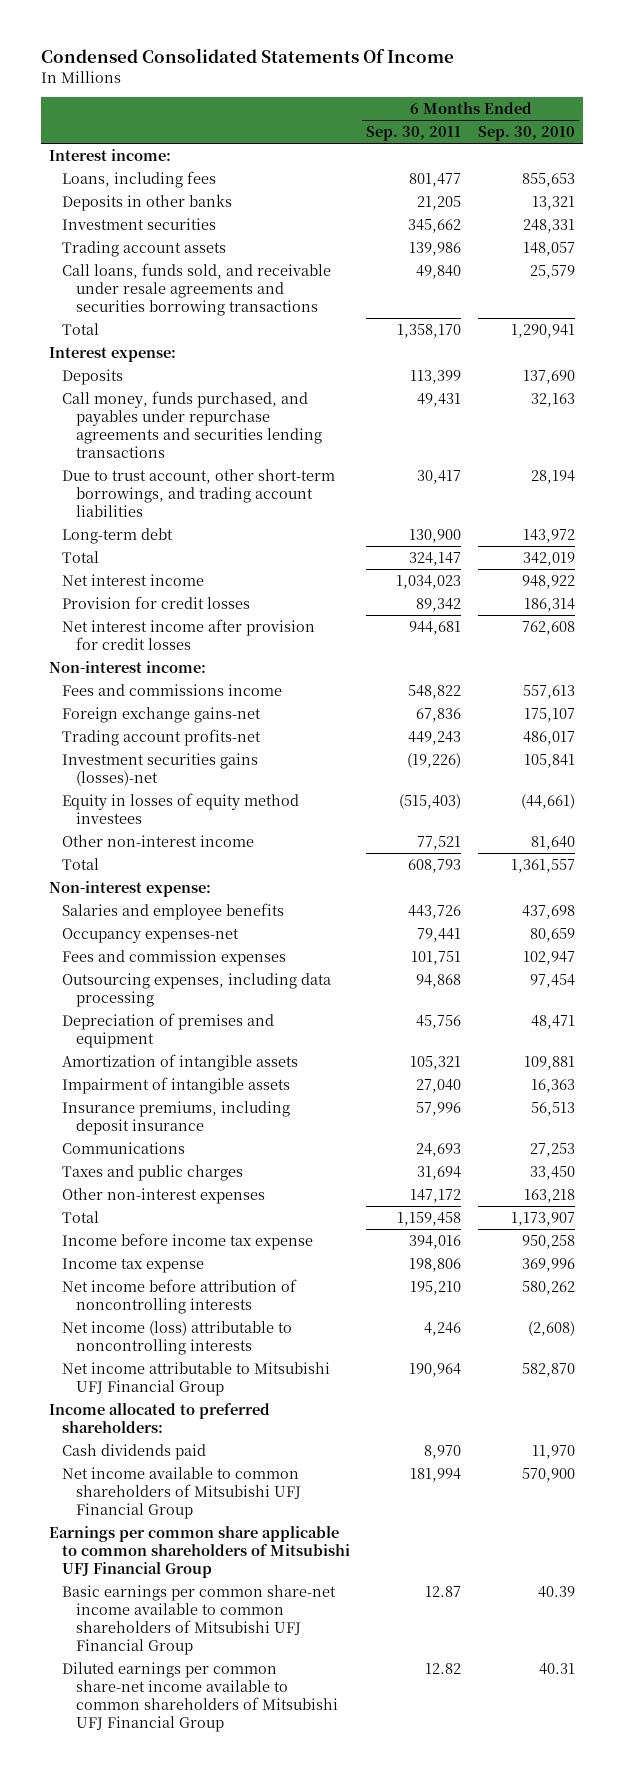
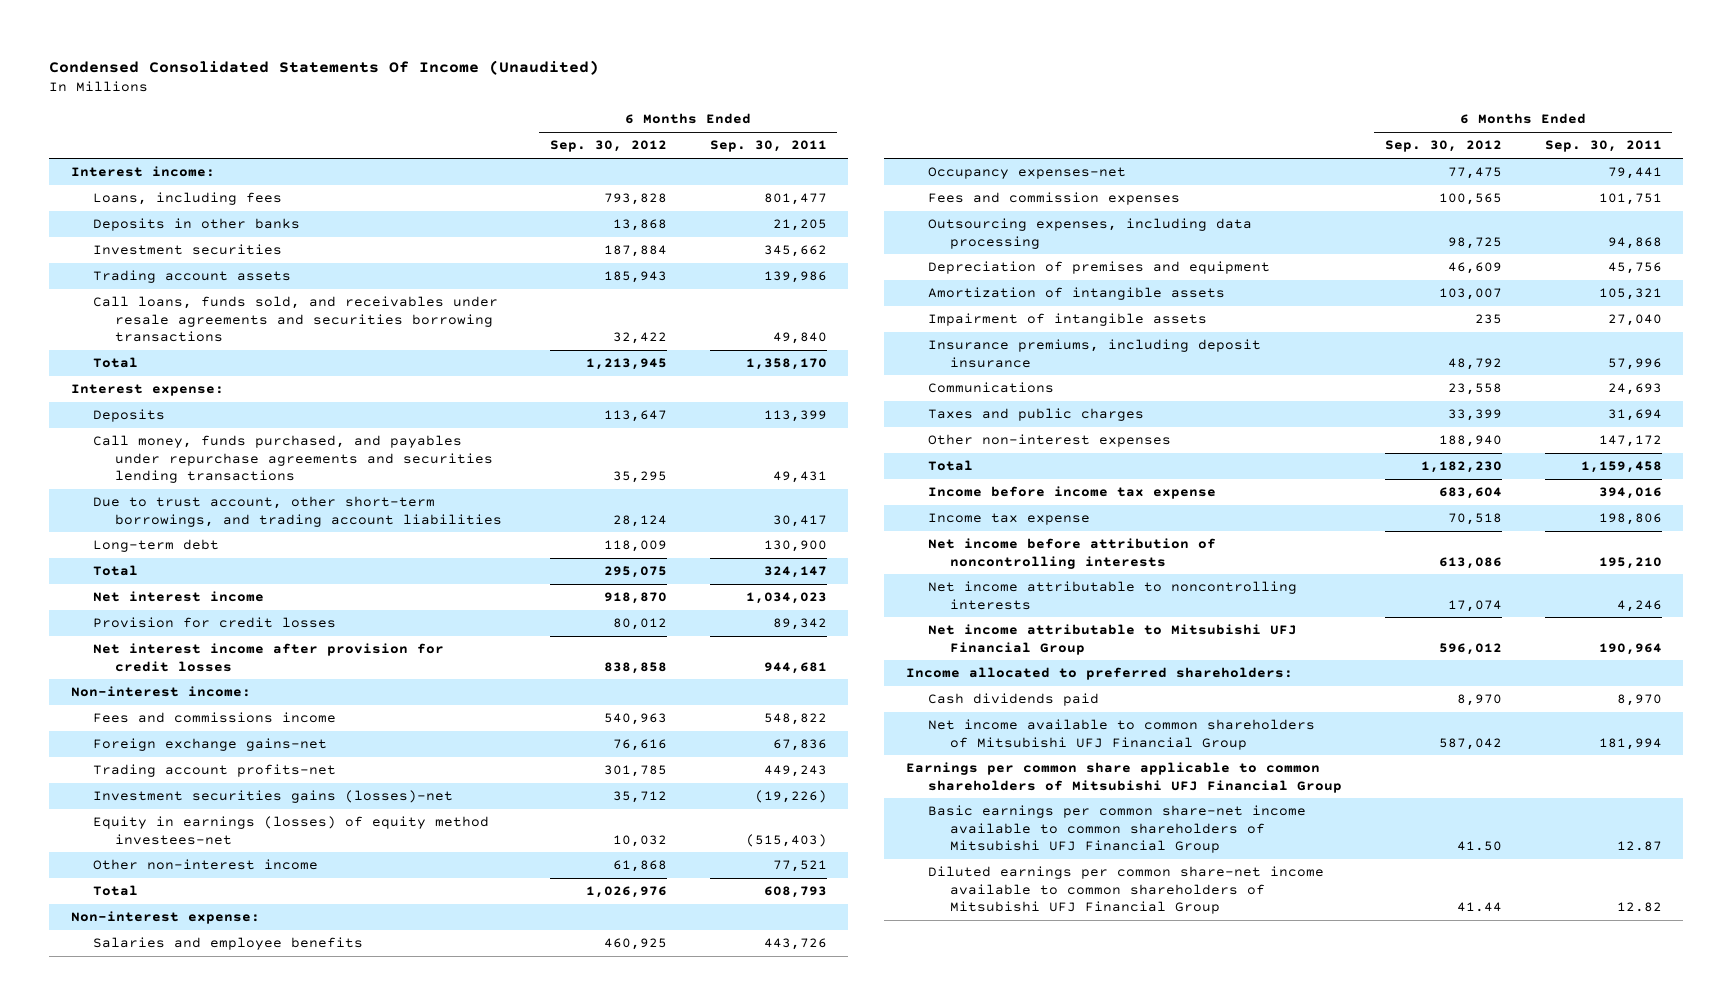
[40,48,454,64] Condensed Consolidated Statements Of Income -> [49,59,600,75] Condensed Consolidated Statements Of Income (Unaudited)
[477,126,575,142] Sep. 30, 2010 -> none
none -> [549,140,667,153] Sep. 30, 2012
[62,262,332,316] Call loans, funds sold, and receivable under resale agreements and securities borrowing transactions -> [93,296,499,342] Call loans, funds sold, and receivables under resale agreements and securities borrowing transactions
[62,792,300,824] Equity in losses of equity method investees -> [93,816,490,845] Equity in earnings (losses) of equity method investees-net
[62,1320,293,1355] Net income (loss) attributable to noncontrolling interests -> [927,581,1297,610] Net income attributable to noncontrolling interests

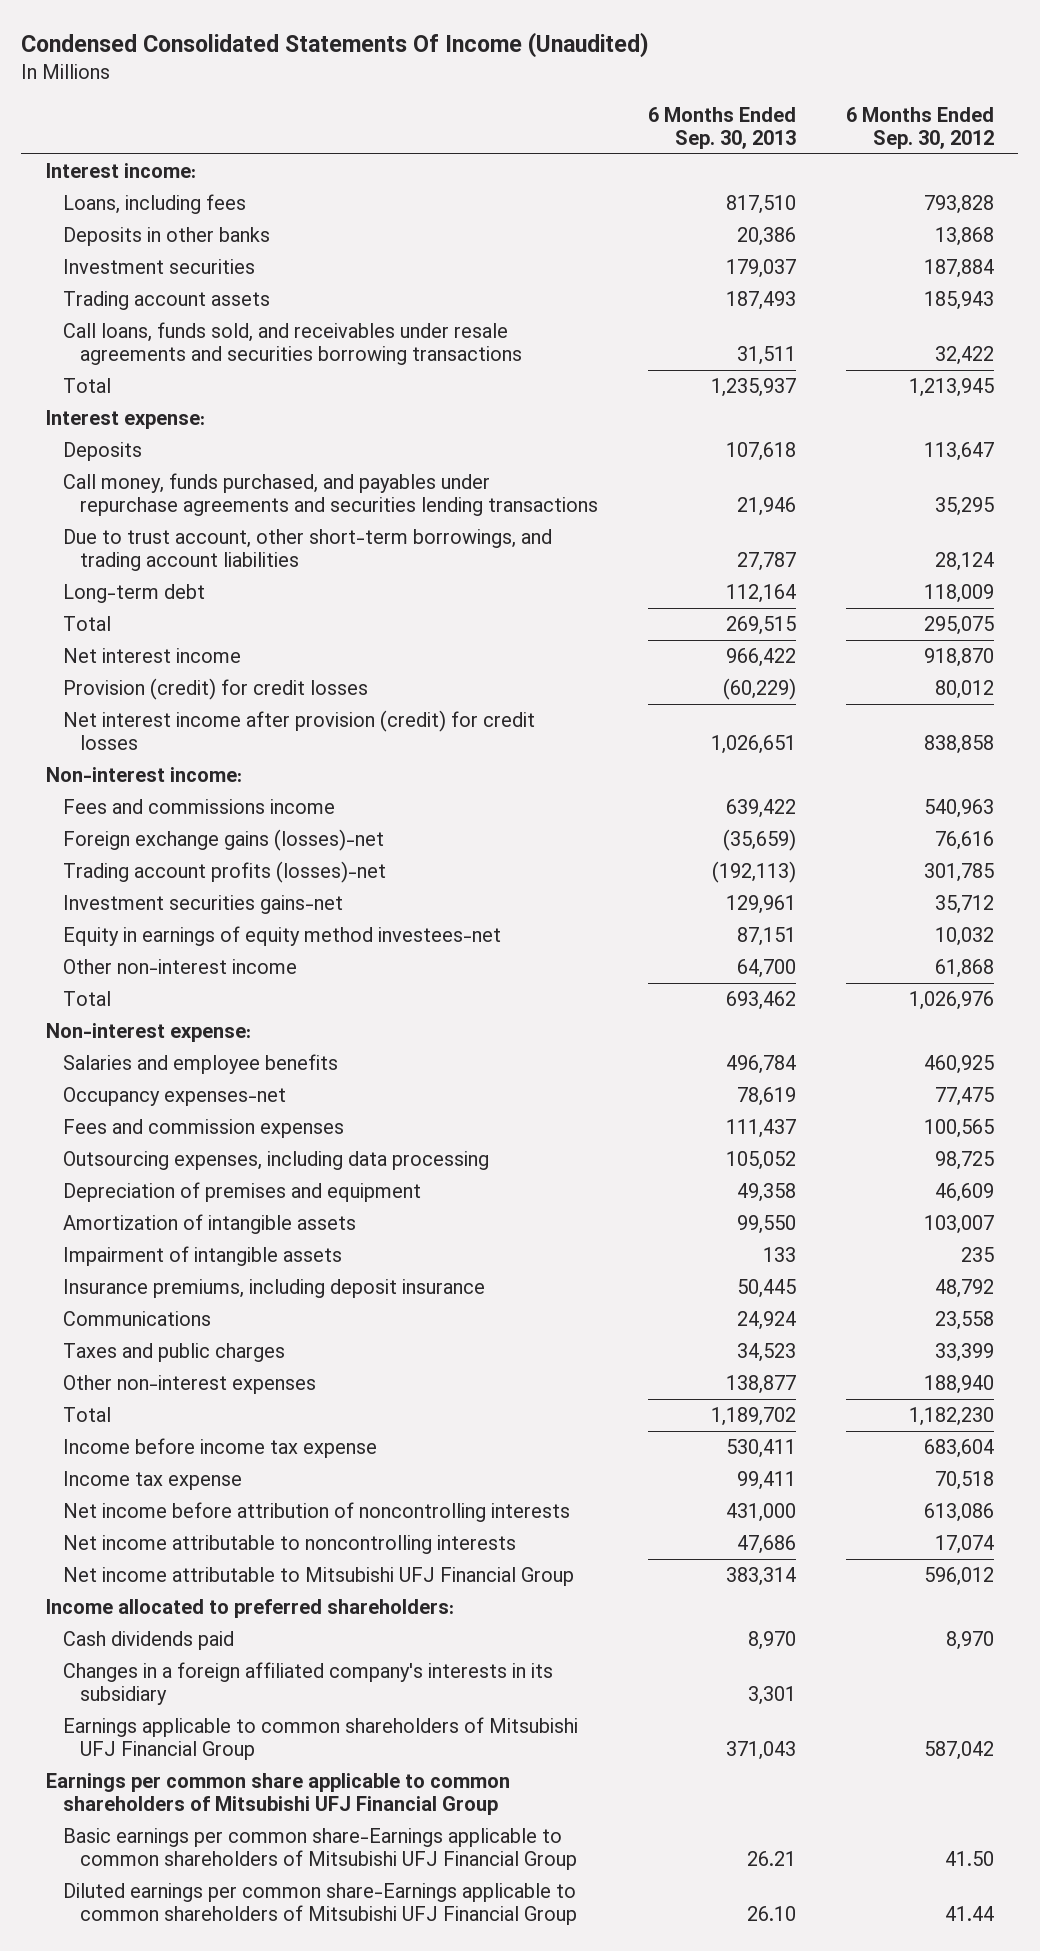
[709,140,827,153] Sep. 30, 2011 -> none
none -> [648,106,797,149] 6 Months Ended Sep. 30, 2013
[93,617,337,629] Provision for credit losses -> [63,677,369,700] Provision (credit) for credit losses
[93,643,445,672] Net interest income after provision for credit losses -> [63,709,536,750] Net interest income after provision (credit) for credit losses
[93,738,328,752] Foreign exchange gains-net -> [63,828,385,851] Foreign exchange gains (losses)-net
[93,764,337,778] Trading account profits-net -> [63,860,387,883] Trading account profits (losses)-net
[93,790,454,804] Investment securities gains (losses)-net -> [63,894,344,914] Investment securities gains-net
[93,816,490,845] Equity in earnings (losses) of equity method investees-net -> [63,925,502,946] Equity in earnings of equity method investees-net
none -> [63,1661,554,1705] Changes in a foreign affiliated company's interests in its subsidiary
[927,719,1315,750] Net income available to common shareholders of Mitsubishi UFJ Financial Group -> [63,1716,579,1760] Earnings applicable to common shareholders of Mitsubishi UFJ Financial Group
[927,805,1306,853] Basic earnings per common share-net income available to common shareholders of Mitsubishi UFJ Financial Group -> [63,1827,578,1870] Basic earnings per common share-Earnings applicable to common shareholders of Mitsubishi UFJ Financial Group
[927,866,1324,914] Diluted earnings per common share-net income available to common shareholders of Mitsubishi UFJ Financial Group -> [63,1882,578,1925] Diluted earnings per common share-Earnings applicable to common shareholders of Mitsubishi UFJ Financial Group

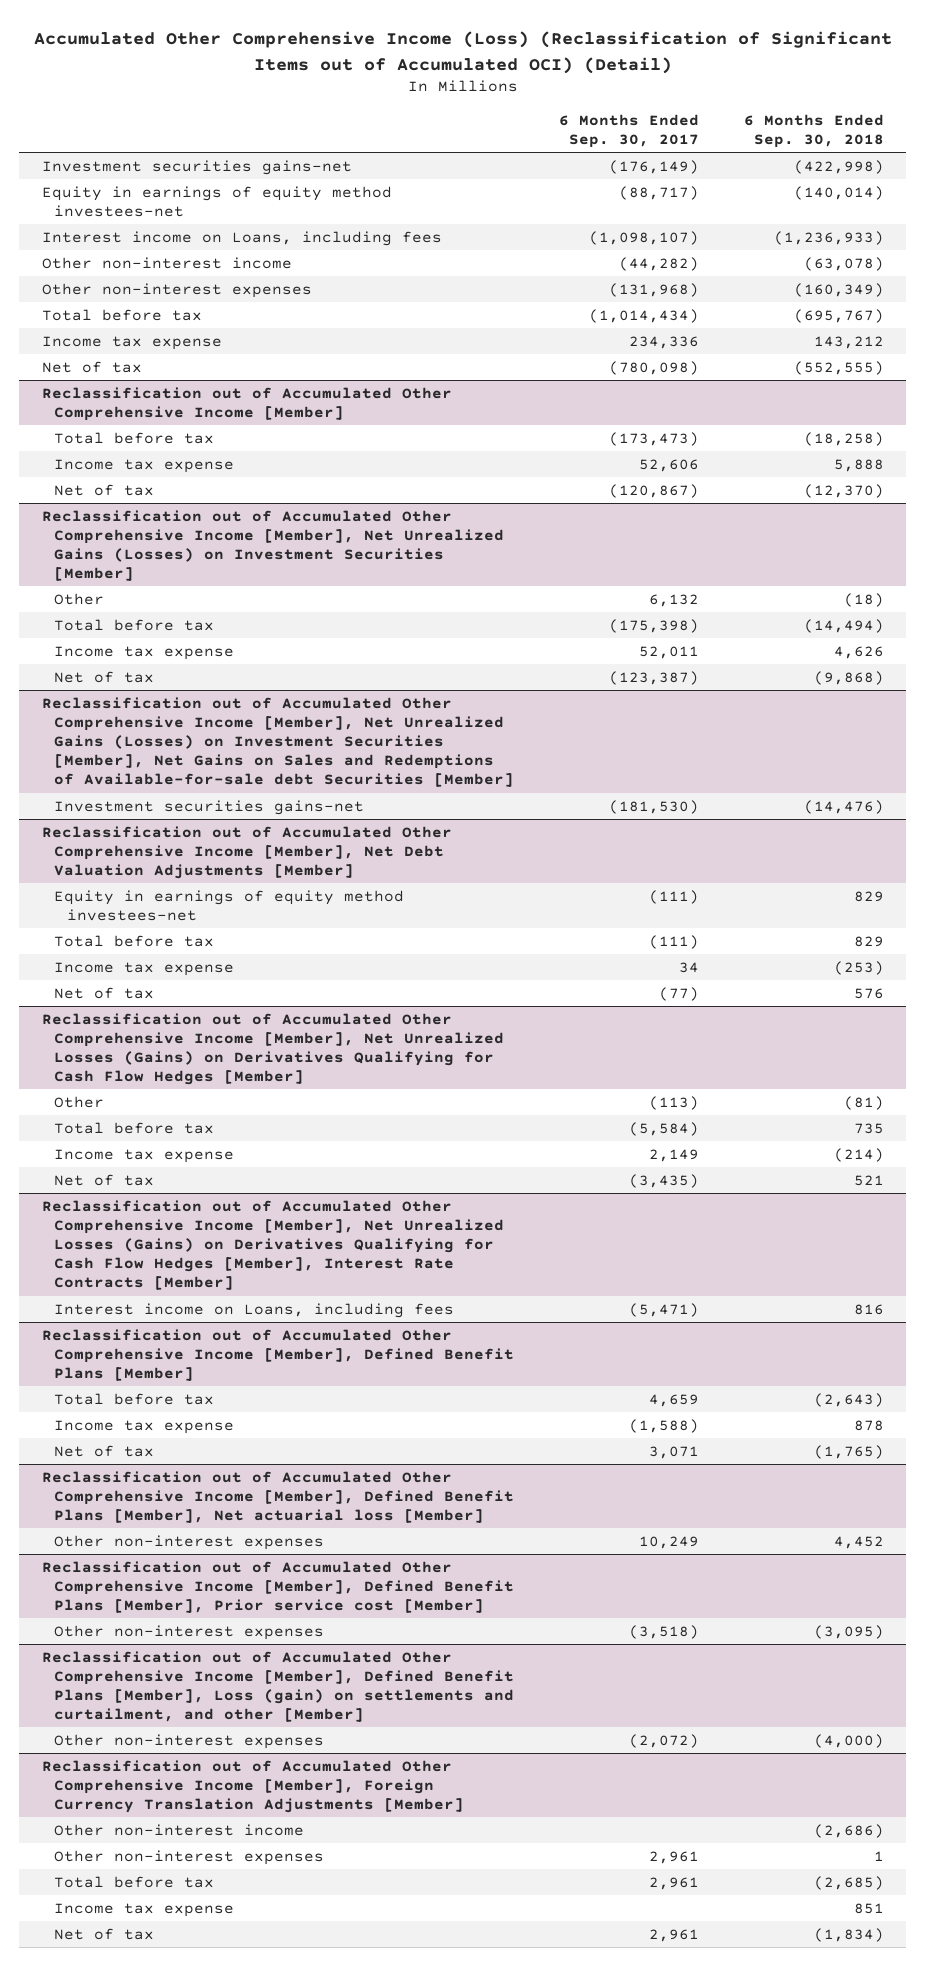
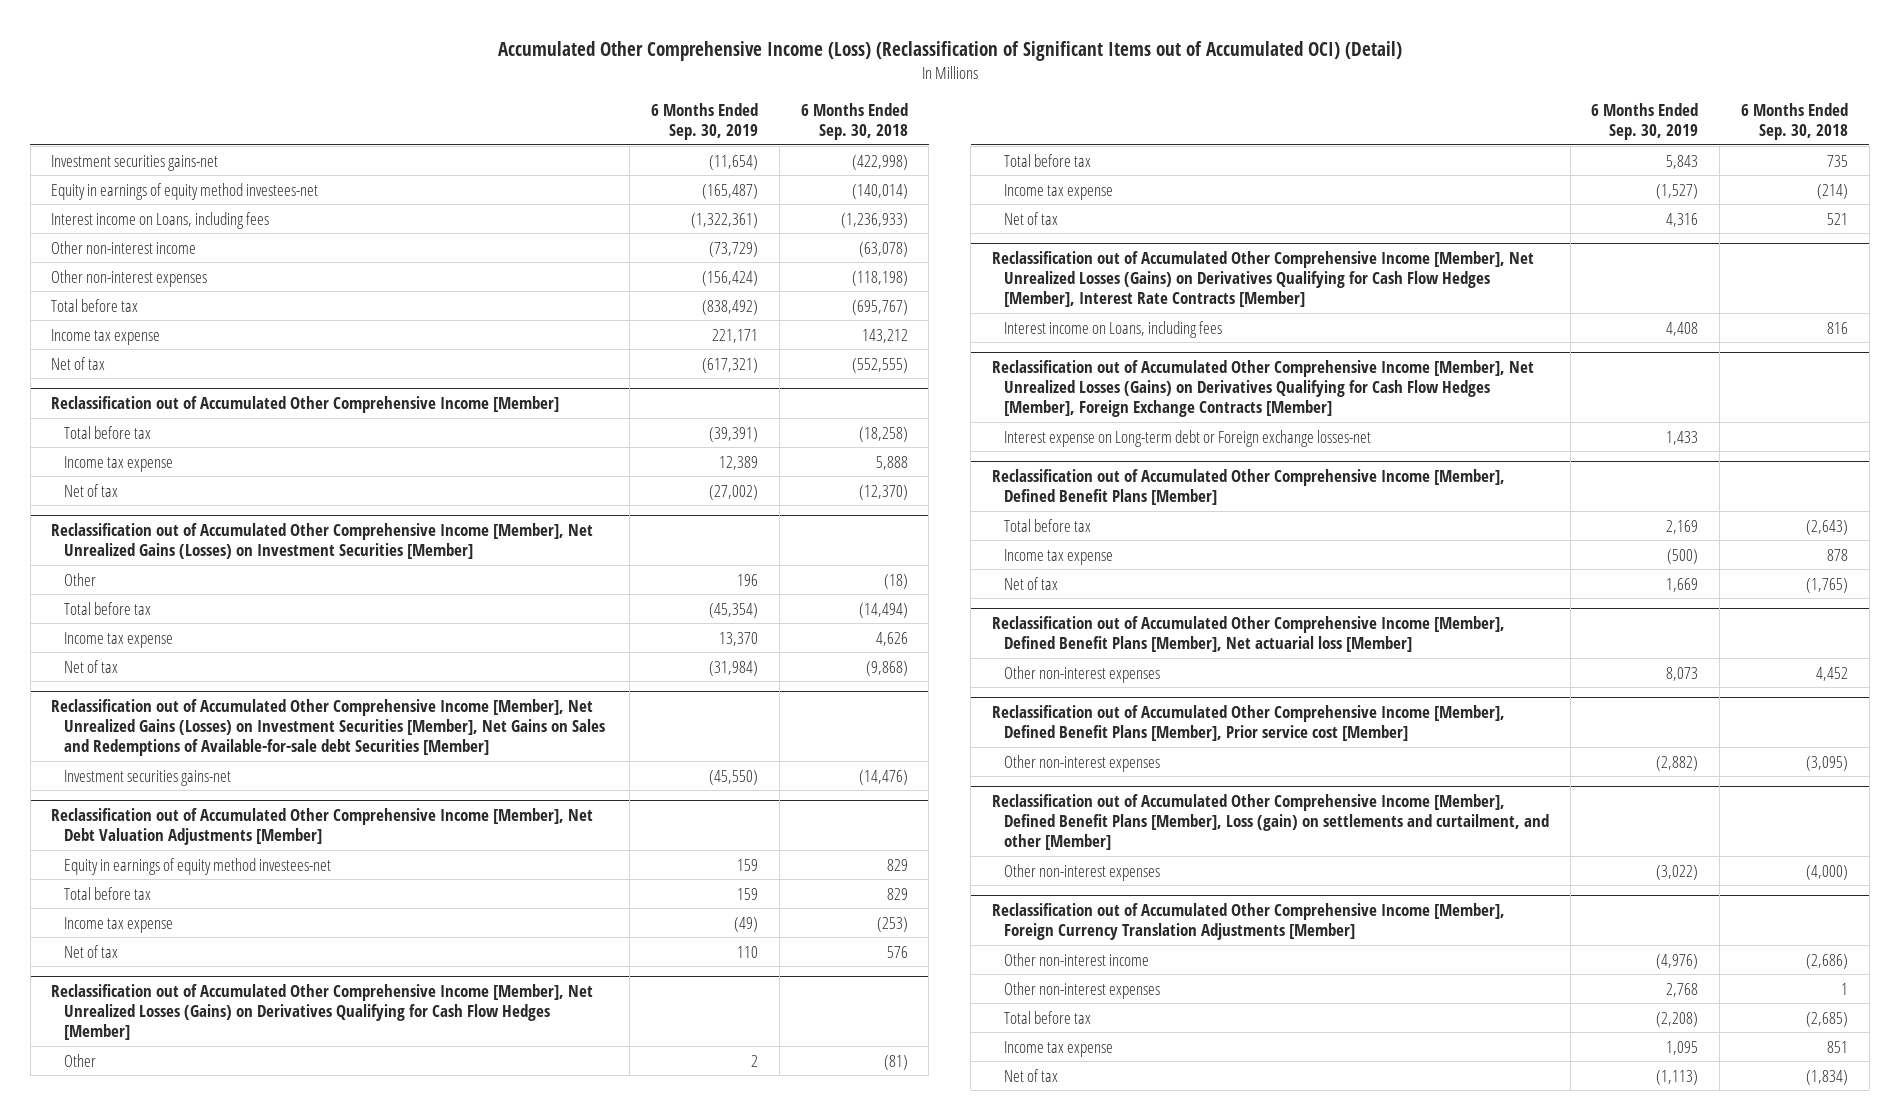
[558,113,699,149] 6 Months Ended Sep. 30, 2017 -> none
none -> [651,102,759,141] 6 Months Ended Sep. 30, 2019
[793,282,884,297] (160,349) -> [851,270,908,286] (118,198)
none -> [991,359,1534,418] Reclassification out of Accumulated Other Comprehensive Income [Member], Net Unrealized Losses (Gains) on Derivatives Qualifying for Cash Flow Hedges [Member], Foreign Exchange Contracts [Member]
none -> [1004,429,1372,447] Interest expense on Long-term debt or Foreign exchange losses-net

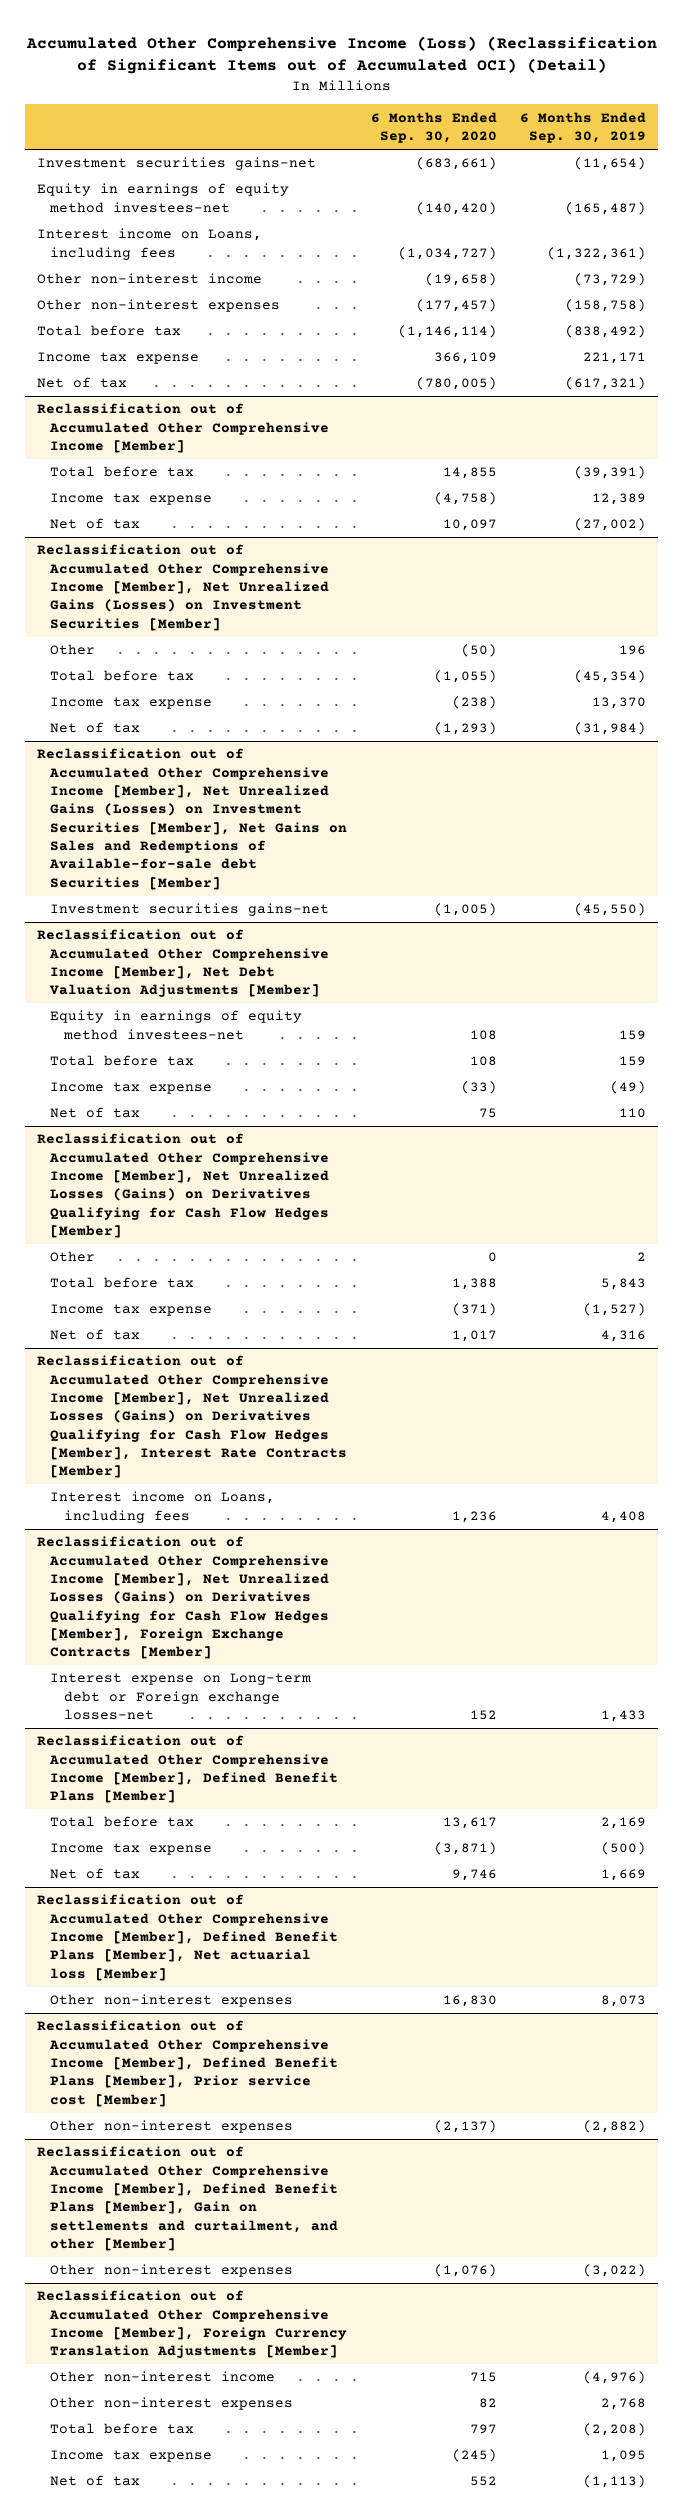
[800,102,908,141] 6 Months Ended Sep. 30, 2018 -> none
none -> [370,111,497,144] 6 Months Ended Sep. 30, 2020
[702,270,759,286] (156,424) -> [565,299,647,313] (158,758)
[991,793,1550,851] Reclassification out of Accumulated Other Comprehensive Income [Member], Defined Benefit Plans [Member], Loss (gain) on settlements and curtailment, and other [Member] -> [36,2146,339,2252] Reclassification out of Accumulated Other Comprehensive Income [Member], Defined Benefit Plans [Member], Gain on settlements and curtailment, and other [Member]

